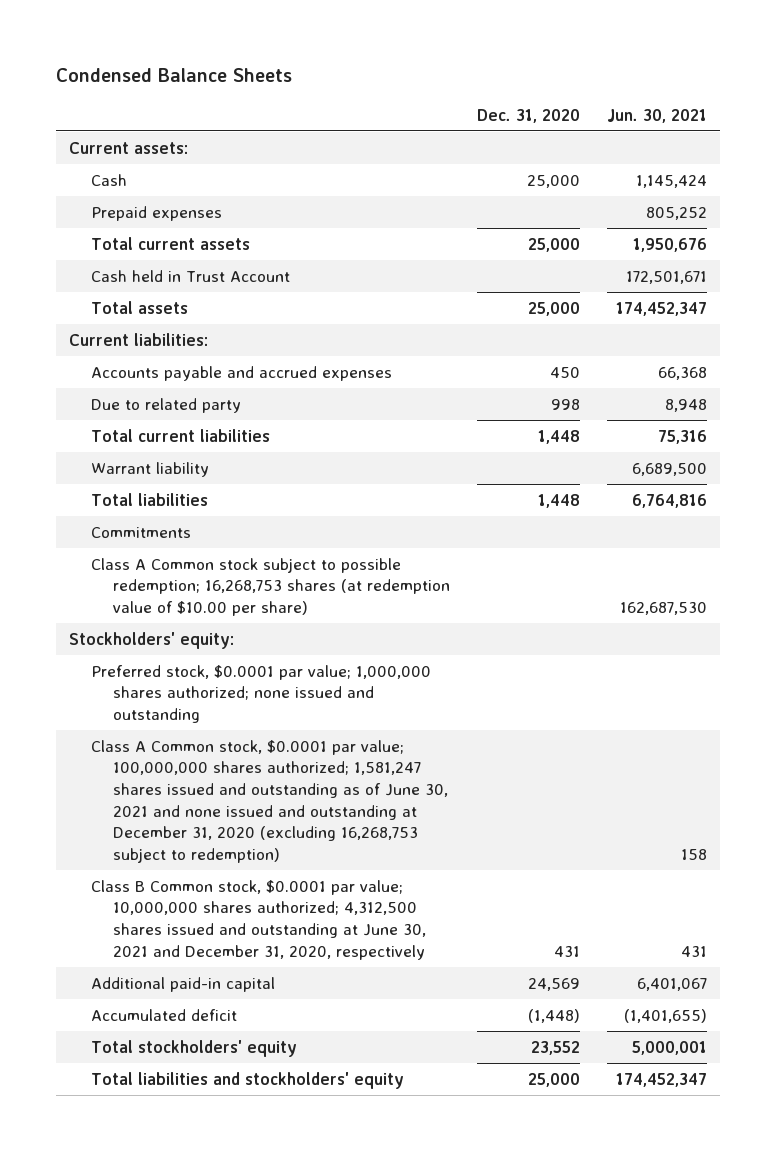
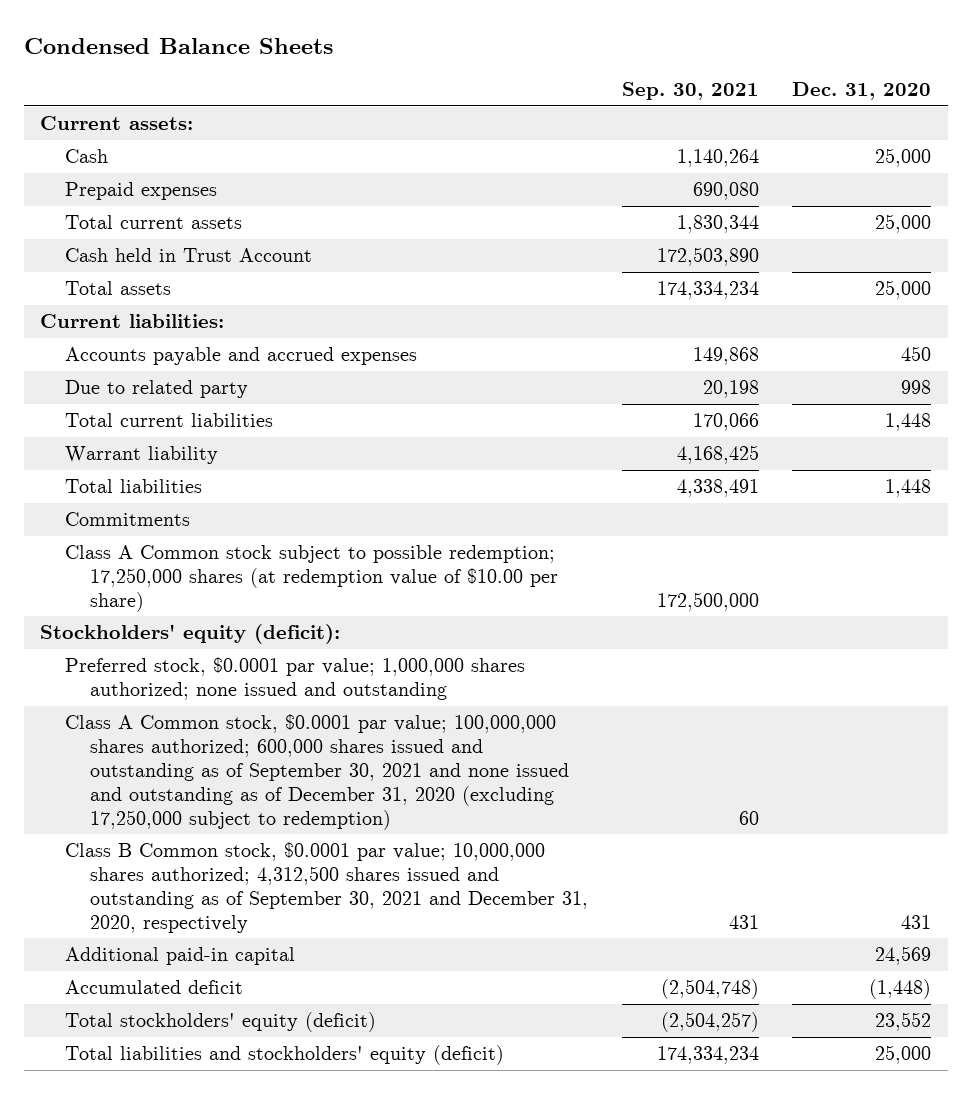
[606,108,707,123] Jun. 30, 2021 -> none
none -> [621,82,759,101] Sep. 30, 2021
[90,557,450,616] Class A Common stock subject to possible redemption; 16,268,753 shares (at redemption value of $10.00 per share) -> [65,545,559,612] Class A Common stock subject to possible redemption; 17,250,000 shares (at redemption value of $10.00 per share)
[69,631,235,649] Stockholders' equity: -> [40,624,341,645] Stockholders' equity (deficit):
[90,739,448,863] Class A Common stock, $0.0001 par value; 100,000,000 shares authorized; 1,581,247 shares issued and outstanding as of June 30, 2021 and none issued and outstanding at December 31, 2020 (excluding 16,268,753 subject to redemption) -> [65,714,570,830] Class A Common stock, $0.0001 par value; 100,000,000 shares authorized; 600,000 shares issued and outstanding as of September 30, 2021 and none issued and outstanding as of December 31, 2020 (excluding 17,250,000 subject to redemption)
[90,879,426,960] Class B Common stock, $0.0001 par value; 10,000,000 shares authorized; 4,312,500 shares issued and outstanding at June 30, 2021 and December 31, 2020, respectively -> [65,842,589,933] Class B Common stock, $0.0001 par value; 10,000,000 shares authorized; 4,312,500 shares issued and outstanding as of September 30, 2021 and December 31, 2020, respectively
[90,1039,297,1057] Total stockholders' equity -> [65,1012,377,1033] Total stockholders' equity (deficit)
[90,1071,404,1089] Total liabilities and stockholders' equity -> [65,1045,505,1066] Total liabilities and stockholders' equity (deficit)

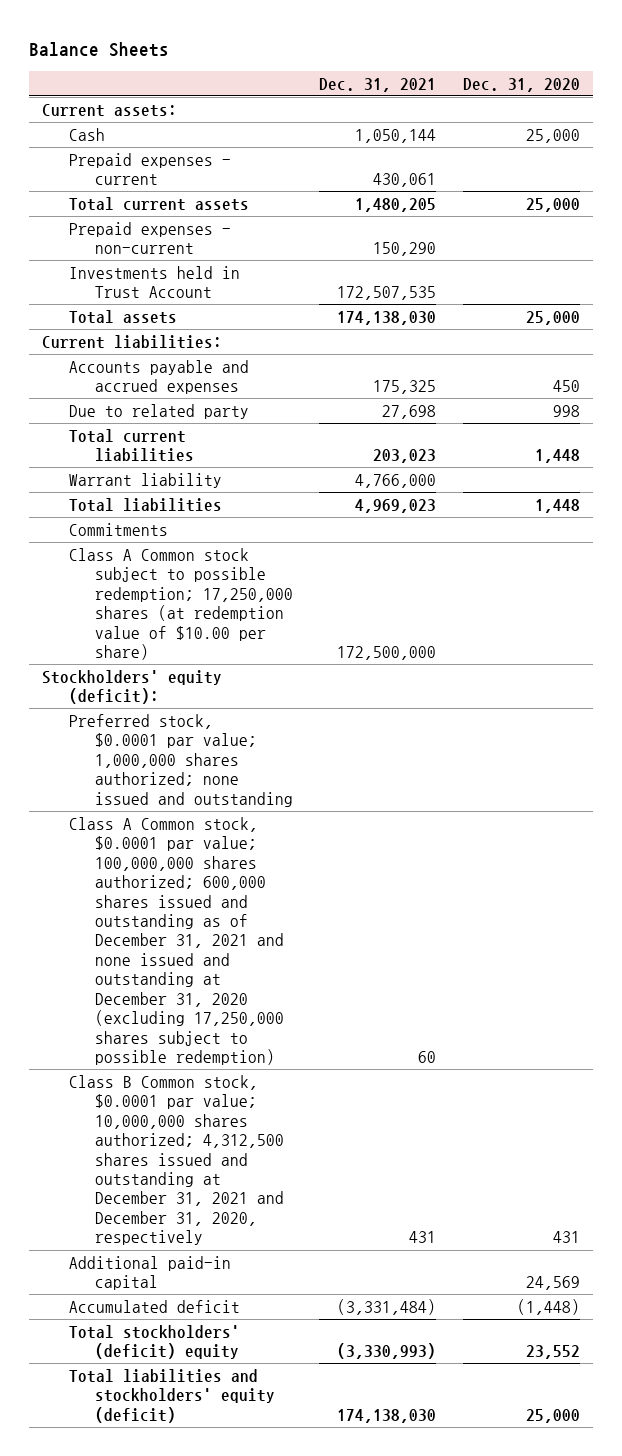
[23,37,333,54] Condensed Balance Sheets -> [29,41,170,57] Balance Sheets
[621,82,759,101] Sep. 30, 2021 -> none
none -> [319,77,437,92] Dec. 31, 2021
[65,182,218,201] Prepaid expenses -> [68,152,231,186] Prepaid expenses - current
none -> [68,221,231,255] Prepaid expenses - non-current
[65,248,313,263] Cash held in Trust Account -> [68,265,240,299] Investments held in Trust Account
[65,714,570,830] Class A Common stock, $0.0001 par value; 100,000,000 shares authorized; 600,000 shares issued and outstanding as of September 30, 2021 and none issued and outstanding as of December 31, 2020 (excluding 17,250,000 subject to redemption) -> [68,816,284,1066] Class A Common stock, $0.0001 par value; 100,000,000 shares authorized; 600,000 shares issued and outstanding as of December 31, 2021 and none issued and outstanding at December 31, 2020 (excluding 17,250,000 shares subject to possible redemption)
[65,842,589,933] Class B Common stock, $0.0001 par value; 10,000,000 shares authorized; 4,312,500 shares issued and outstanding as of September 30, 2021 and December 31, 2020, respectively -> [68,1074,284,1246] Class B Common stock, $0.0001 par value; 10,000,000 shares authorized; 4,312,500 shares issued and outstanding at December 31, 2021 and December 31, 2020, respectively
[65,1012,377,1033] Total stockholders' equity (deficit) -> [68,1324,240,1360] Total stockholders' (deficit) equity

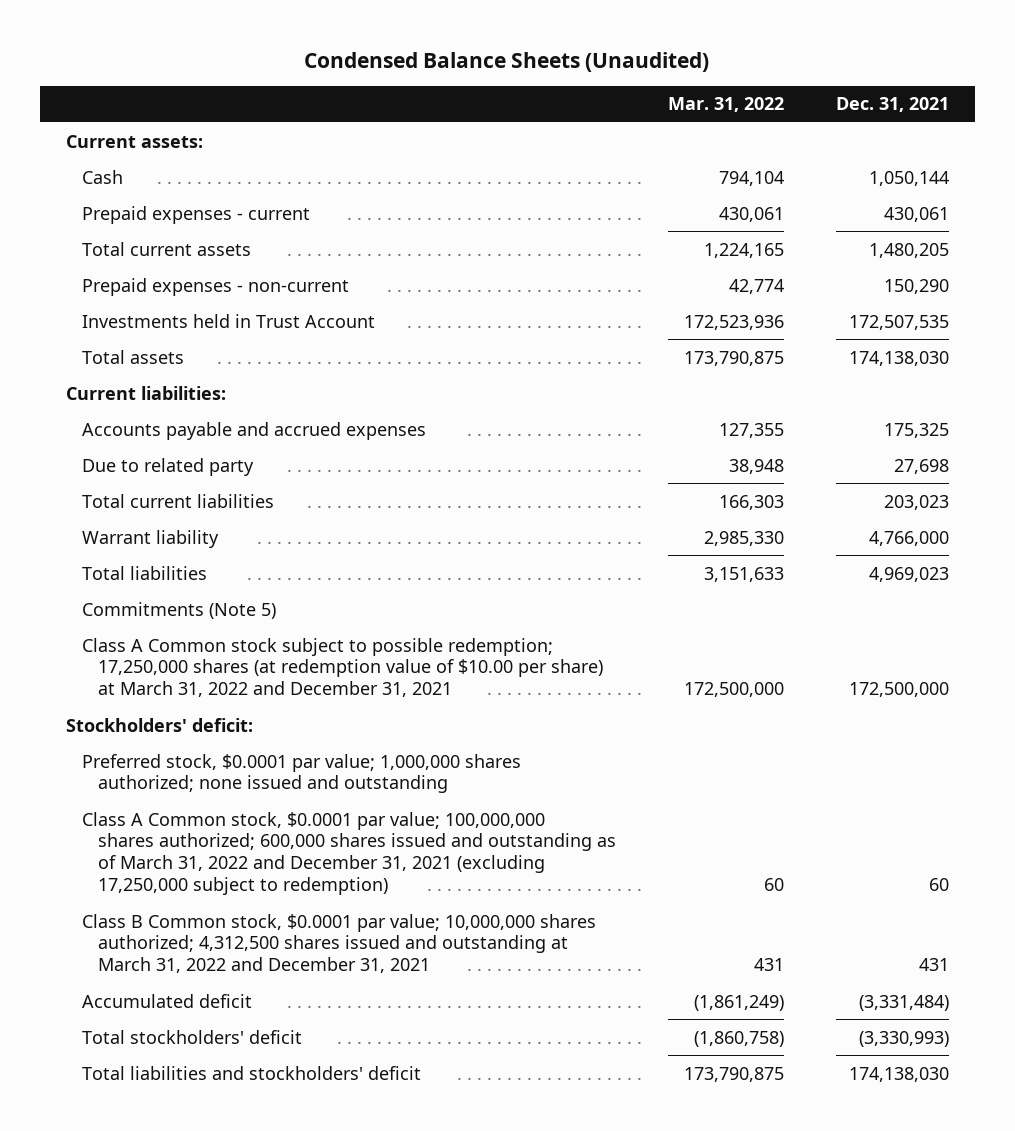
[29,41,170,57] Balance Sheets -> [304,51,710,72] Condensed Balance Sheets (Unaudited)
[462,77,580,92] Dec. 31, 2020 -> none
none -> [667,97,784,113] Mar. 31, 2022
[68,522,168,536] Commitments -> [81,601,276,619] Commitments (Note 5)
[68,547,293,660] Class A Common stock subject to possible redemption; 17,250,000 shares (at redemption value of $10.00 per share) -> [81,637,603,698] Class A Common stock subject to possible redemption; 17,250,000 shares (at redemption value of $10.00 per share) at March 31, 2022 and December 31, 2021
[42,669,223,705] Stockholders' equity (deficit): -> [65,717,253,732] Stockholders' deficit:
[68,1255,231,1291] Additional paid-in capital -> none
[68,816,284,1066] Class A Common stock, $0.0001 par value; 100,000,000 shares authorized; 600,000 shares issued and outstanding as of December 31, 2021 and none issued and outstanding at December 31, 2020 (excluding 17,250,000 shares subject to possible redemption) -> [81,811,616,896] Class A Common stock, $0.0001 par value; 100,000,000 shares authorized; 600,000 shares issued and outstanding as of March 31, 2022 and December 31, 2021 (excluding 17,250,000 subject to redemption)
[68,1074,284,1246] Class B Common stock, $0.0001 par value; 10,000,000 shares authorized; 4,312,500 shares issued and outstanding at December 31, 2021 and December 31, 2020, respectively -> [81,913,596,974] Class B Common stock, $0.0001 par value; 10,000,000 shares authorized; 4,312,500 shares issued and outstanding at March 31, 2022 and December 31, 2021
[68,1324,240,1360] Total stockholders' (deficit) equity -> [81,1029,302,1044] Total stockholders' deficit
[68,1368,275,1423] Total liabilities and stockholders' equity (deficit) -> [81,1065,421,1080] Total liabilities and stockholders' deficit

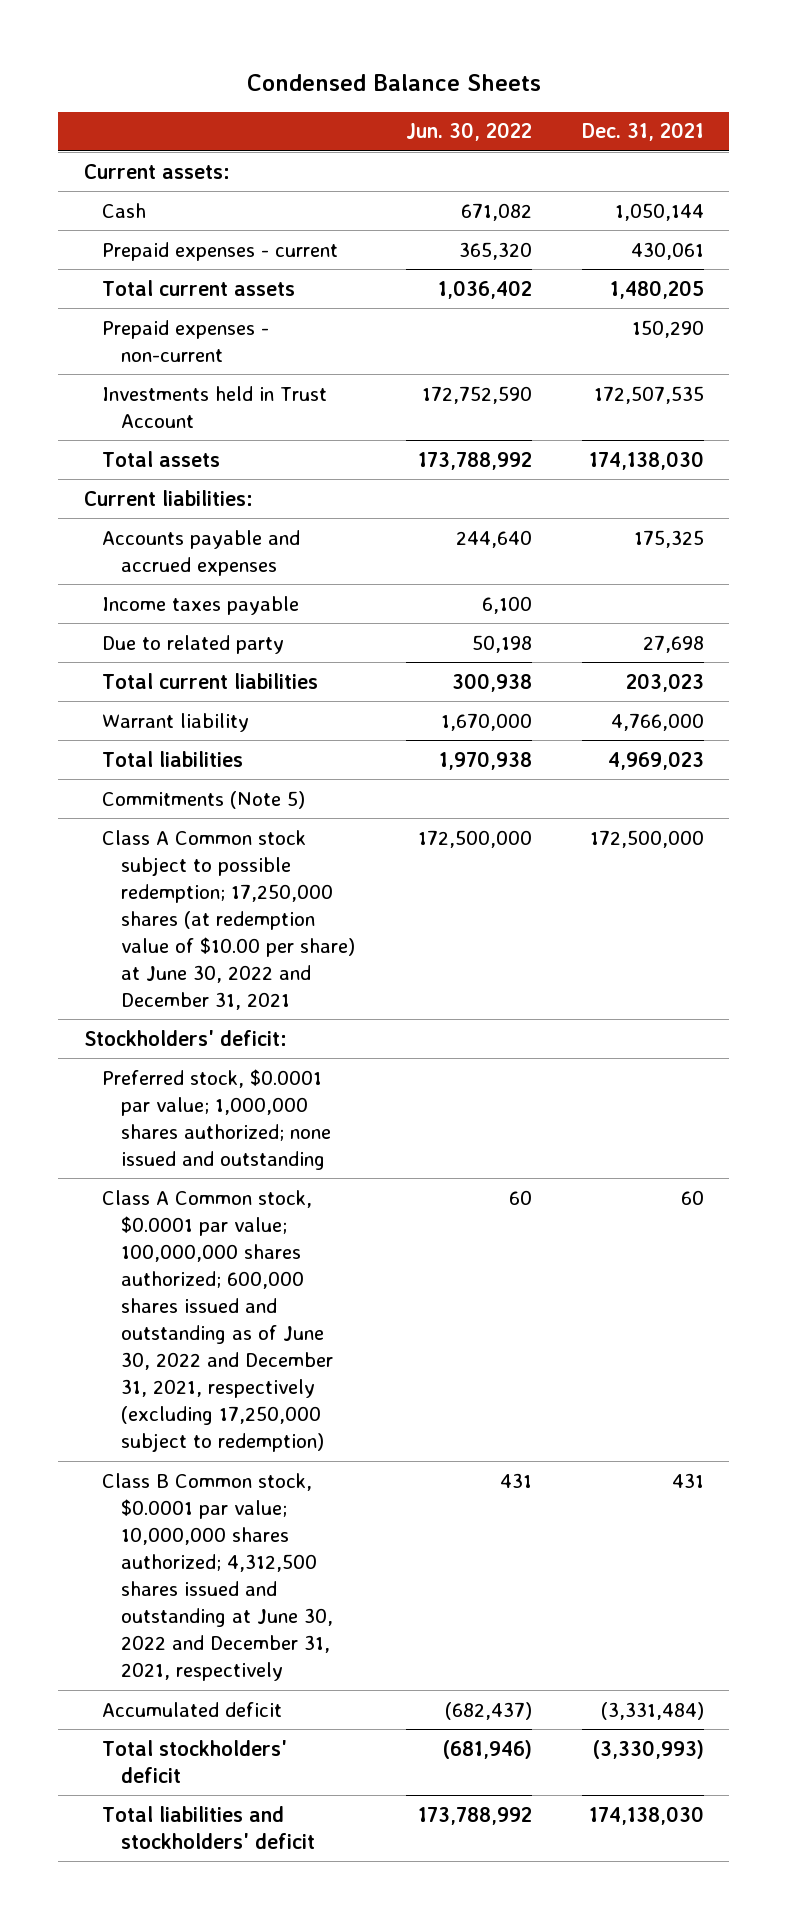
[304,51,710,72] Condensed Balance Sheets (Unaudited) -> [246,73,541,91] Condensed Balance Sheets
[667,97,784,113] Mar. 31, 2022 -> none
none -> [405,122,532,142] Jun. 30, 2022
none -> [102,595,300,615] Income taxes payable
[81,637,603,698] Class A Common stock subject to possible redemption; 17,250,000 shares (at redemption value of $10.00 per share) at March 31, 2022 and December 31, 2021 -> [102,829,356,1011] Class A Common stock subject to possible redemption; 17,250,000 shares (at redemption value of $10.00 per share) at June 30, 2022 and December 31, 2021
[81,811,616,896] Class A Common stock, $0.0001 par value; 100,000,000 shares authorized; 600,000 shares issued and outstanding as of March 31, 2022 and December 31, 2021 (excluding 17,250,000 subject to redemption) -> [102,1189,334,1453] Class A Common stock, $0.0001 par value; 100,000,000 shares authorized; 600,000 shares issued and outstanding as of June 30, 2022 and December 31, 2021, respectively (excluding 17,250,000 subject to redemption)
[81,913,596,974] Class B Common stock, $0.0001 par value; 10,000,000 shares authorized; 4,312,500 shares issued and outstanding at March 31, 2022 and December 31, 2021 -> [102,1472,334,1682] Class B Common stock, $0.0001 par value; 10,000,000 shares authorized; 4,312,500 shares issued and outstanding at June 30, 2022 and December 31, 2021, respectively

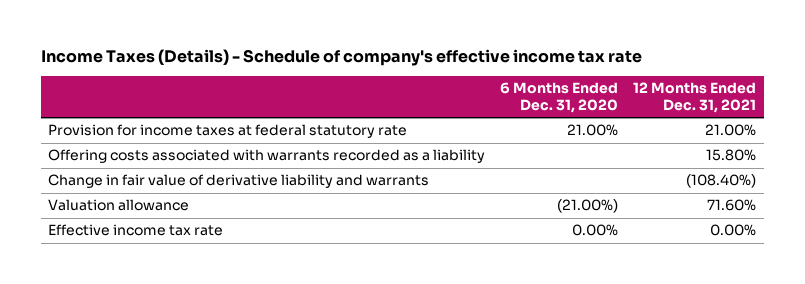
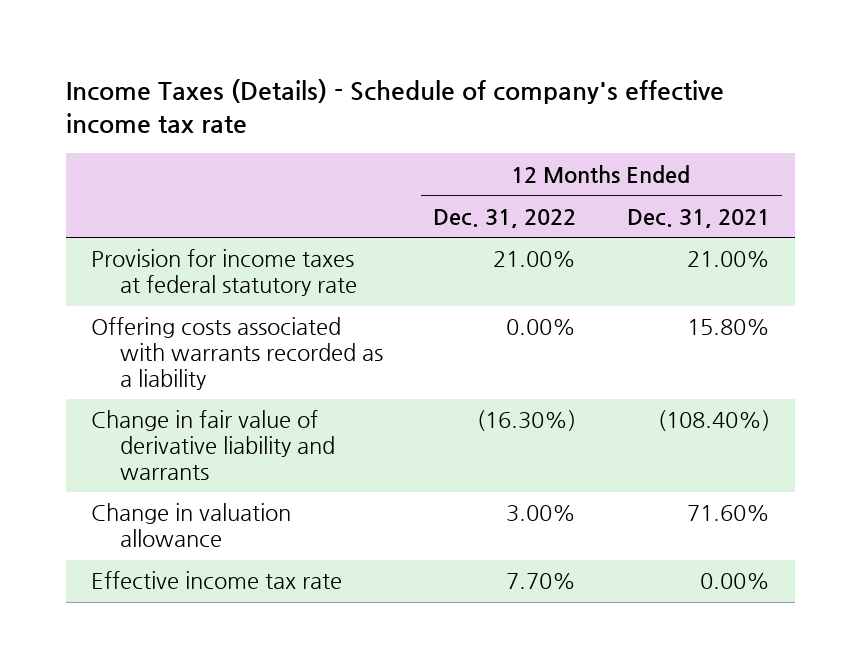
[500,82,619,113] 6 Months Ended Dec. 31, 2020 -> none
none -> [433,208,577,228] Dec. 31, 2022
[48,199,190,212] Valuation allowance -> [90,503,291,548] Change in valuation allowance

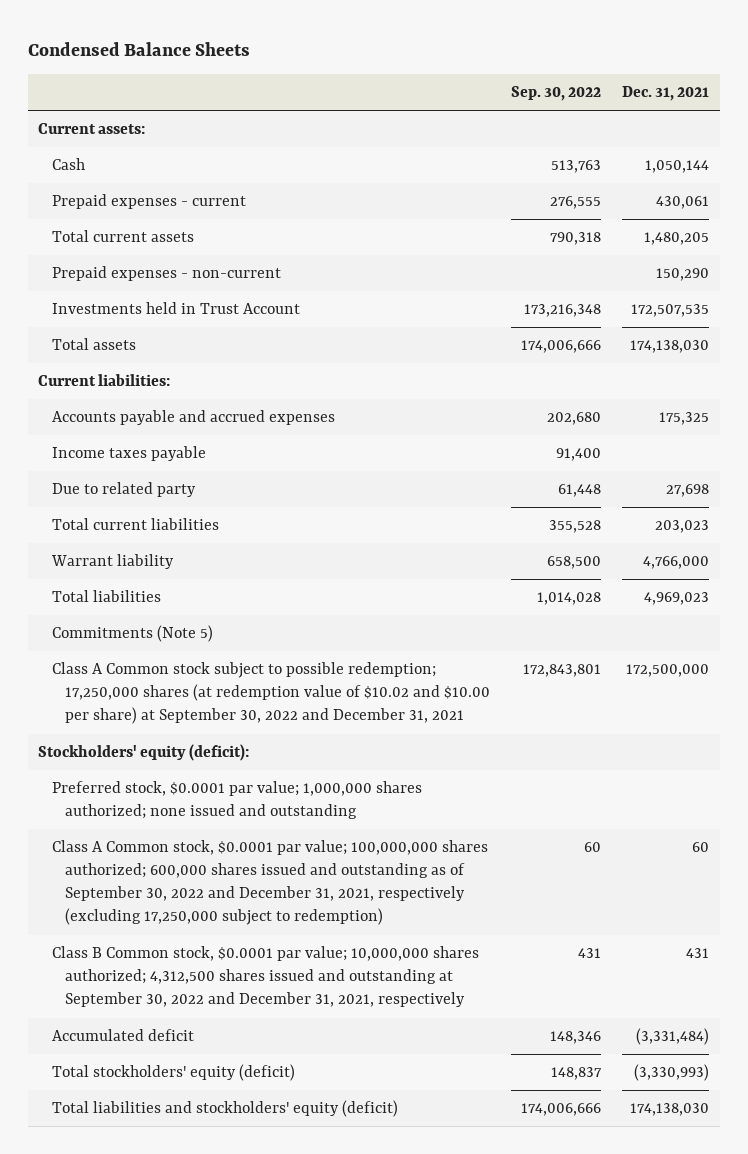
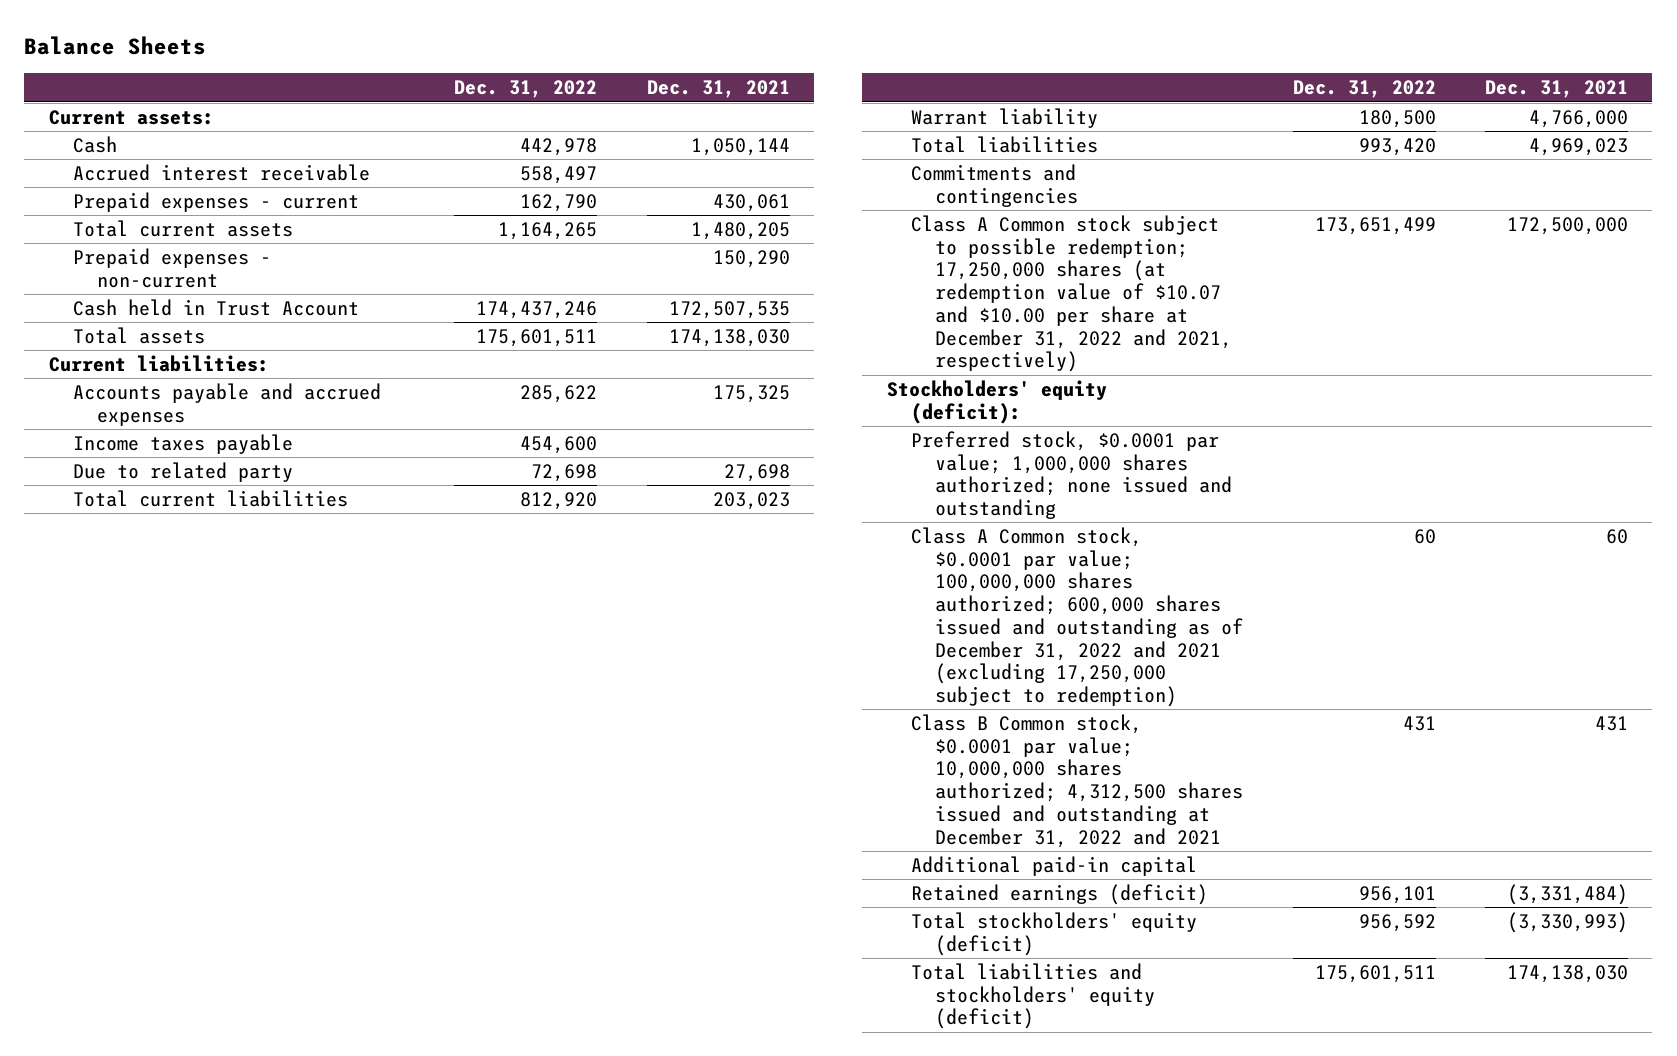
[27,41,250,56] Condensed Balance Sheets -> [24,36,207,56] Balance Sheets
[511,85,602,101] Sep. 30, 2022 -> none
none -> [454,80,598,99] Dec. 31, 2022
none -> [72,163,370,181] Accrued interest receivable
[51,302,300,315] Investments held in Trust Account -> [72,298,359,316] Cash held in Trust Account
[51,625,213,643] Commitments (Note 5) -> [911,163,1079,207] Commitments and contingencies
[51,662,491,725] Class A Common stock subject to possible redemption; 17,250,000 shares (at redemption value of $10.02 and $10.00 per share) at September 30, 2022 and December 31, 2021 -> [911,214,1233,373] Class A Common stock subject to possible redemption; 17,250,000 shares (at redemption value of $10.07 and $10.00 per share at December 31, 2022 and 2021, respectively)
[51,840,488,926] Class A Common stock, $0.0001 par value; 100,000,000 shares authorized; 600,000 shares issued and outstanding as of September 30, 2022 and December 31, 2021, respectively (excluding 17,250,000 subject to redemption) -> [911,526,1244,708] Class A Common stock, $0.0001 par value; 100,000,000 shares authorized; 600,000 shares issued and outstanding as of December 31, 2022 and 2021 (excluding 17,250,000 subject to redemption)
[51,946,479,1008] Class B Common stock, $0.0001 par value; 10,000,000 shares authorized; 4,312,500 shares issued and outstanding at September 30, 2022 and December 31, 2021, respectively -> [911,713,1244,848] Class B Common stock, $0.0001 par value; 10,000,000 shares authorized; 4,312,500 shares issued and outstanding at December 31, 2022 and 2021
none -> [911,855,1198,876] Additional paid-in capital
[51,1029,194,1042] Accumulated deficit -> [911,883,1209,905] Retained earnings (deficit)

